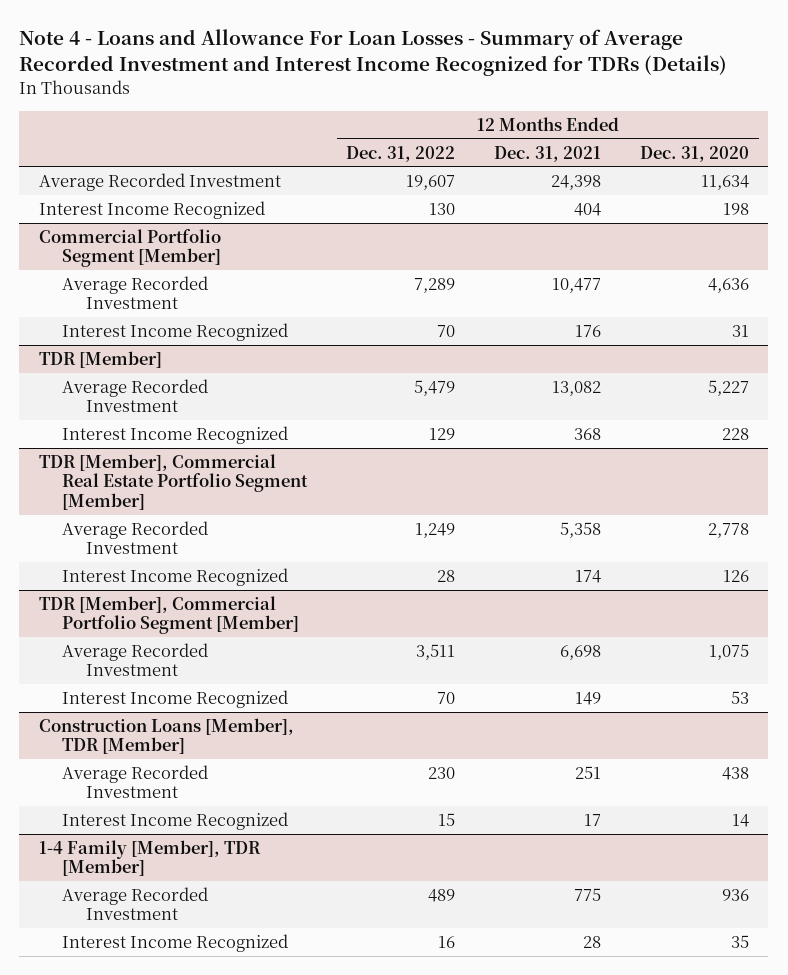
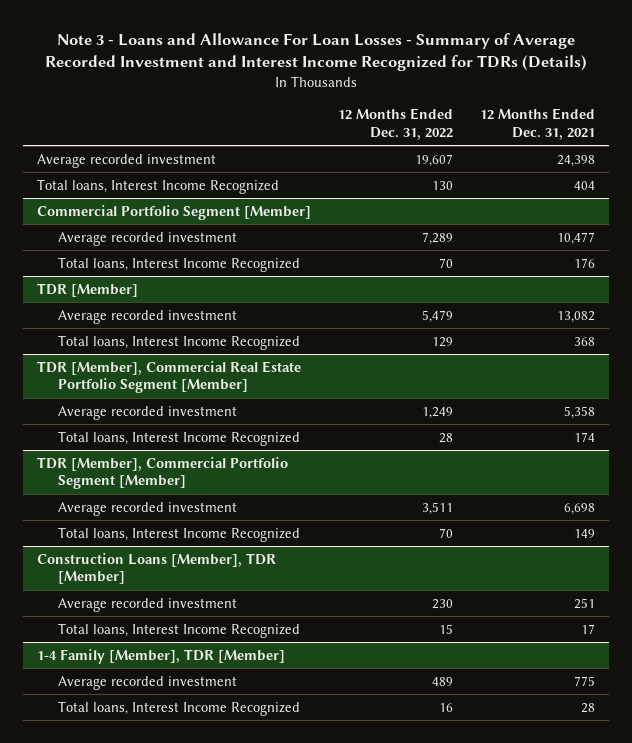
[19,29,728,77] Note 4 - Loans and Allowance For Loan Losses - Summary of Average Recorded Investment and Interest Income Recognized for TDRs (Details) -> [45,33,588,72] Note 3 - Loans and Allowance For Loan Losses - Summary of Average Recorded Investment and Interest Income Recognized for TDRs (Details)
[639,145,749,162] Dec. 31, 2020 -> none
[38,172,281,191] Average Recorded Investment -> [36,153,216,168] Average recorded investment
[38,200,265,219] Interest Income Recognized -> [36,178,279,194] Total loans, Interest Income Recognized
[62,275,209,310] Average Recorded Investment -> [58,231,238,246] Average recorded investment
[62,322,289,341] Interest Income Recognized -> [58,256,301,272] Total loans, Interest Income Recognized
[62,378,209,413] Average Recorded Investment -> [58,309,238,324] Average recorded investment
[62,425,289,444] Interest Income Recognized -> [58,334,301,350] Total loans, Interest Income Recognized
[62,520,209,555] Average Recorded Investment -> [58,405,238,420] Average recorded investment
[62,567,289,586] Interest Income Recognized -> [58,430,301,446] Total loans, Interest Income Recognized
[62,642,209,677] Average Recorded Investment -> [58,501,238,516] Average recorded investment
[62,689,289,708] Interest Income Recognized -> [58,526,301,542] Total loans, Interest Income Recognized
[62,764,209,799] Average Recorded Investment -> [58,597,238,612] Average recorded investment
[62,811,289,830] Interest Income Recognized -> [58,622,301,638] Total loans, Interest Income Recognized
[62,886,209,921] Average Recorded Investment -> [58,675,238,690] Average recorded investment
[62,933,289,952] Interest Income Recognized -> [58,700,301,716] Total loans, Interest Income Recognized

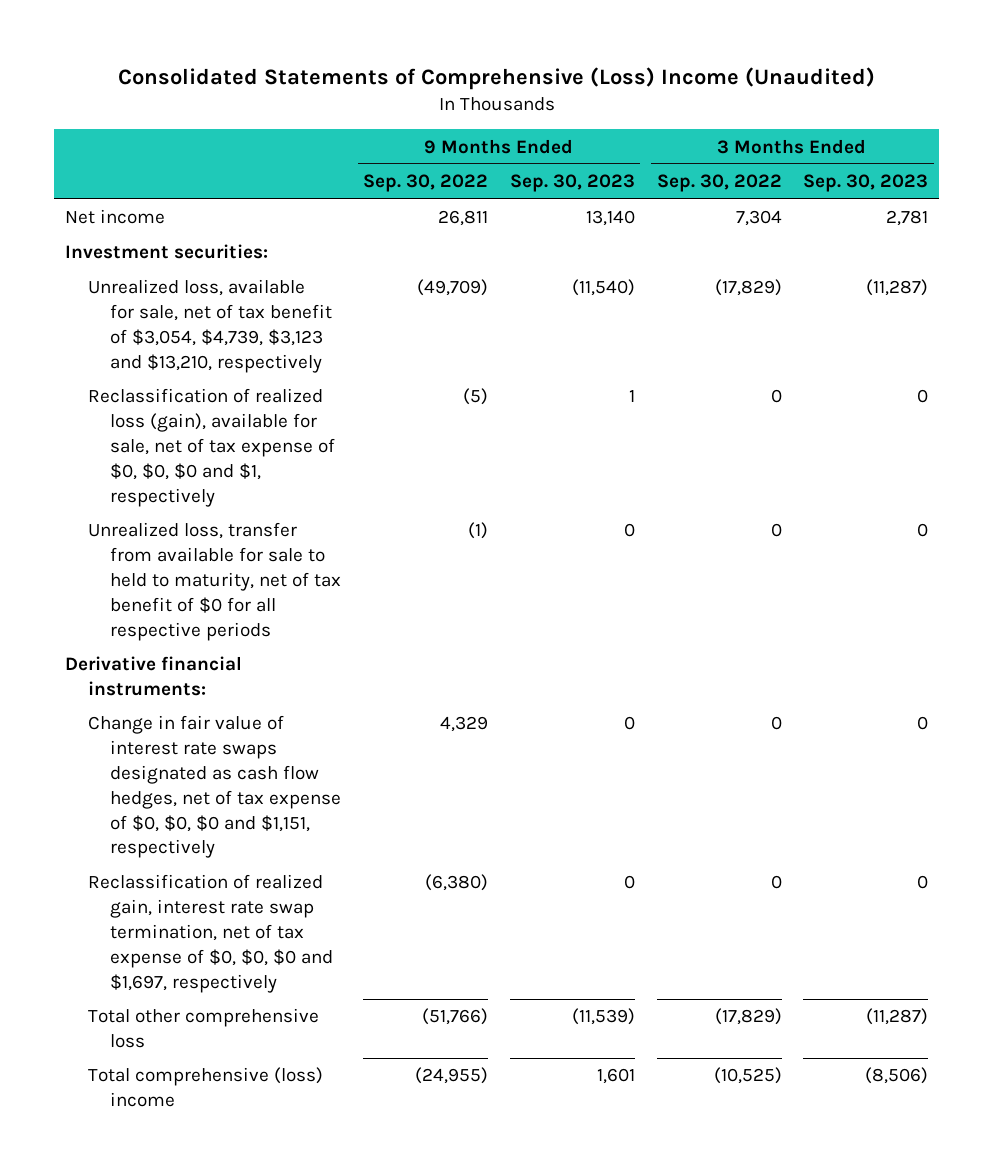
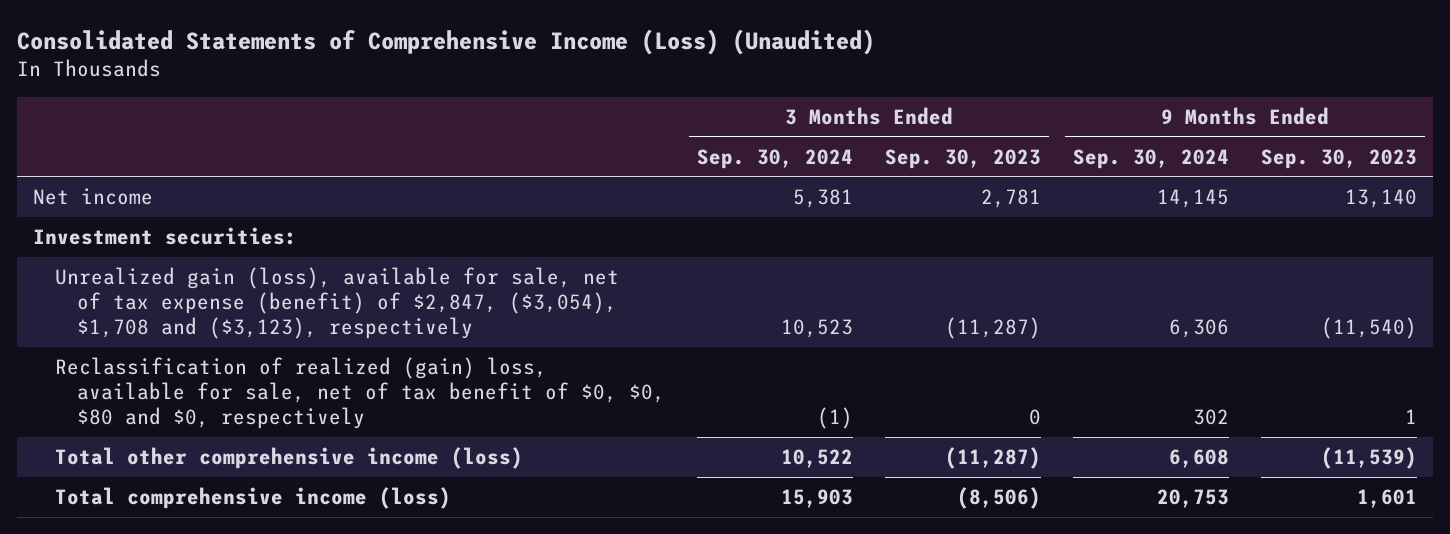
[117,67,875,91] Consolidated Statements of Comprehensive (Loss) Income (Unaudited) -> [16,28,875,55] Consolidated Statements of Comprehensive Income (Loss) (Unaudited)
[362,174,488,193] Sep. 30, 2022 -> none
[656,174,782,193] Sep. 30, 2022 -> none
none -> [697,148,854,169] Sep. 30, 2024
none -> [1073,148,1230,169] Sep. 30, 2024
[87,522,342,641] Unrealized loss, transfer from available for sale to held to maturity, net of tax benefit of $0 for all respective periods -> none
[65,656,243,697] Derivative financial instruments: -> none
[87,715,342,859] Change in fair value of interest rate swaps designated as cash flow hedges, net of tax expense of $0, $0, $0 and $1,151, respectively -> none
[87,874,334,993] Reclassification of realized gain, interest rate swap termination, net of tax expense of $0, $0, $0 and $1,697, respectively -> none
[87,279,333,373] Unrealized loss, available for sale, net of tax benefit of $3,054, $4,739, $3,123 and $13,210, respectively -> [55,267,620,339] Unrealized gain (loss), available for sale, net of tax expense (benefit) of $2,847, ($3,054), $1,708 and ($3,123), respectively
[87,388,336,507] Reclassification of realized loss (gain), available for sale, net of tax expense of $0, $0, $0 and $1, respectively -> [55,357,666,429] Reclassification of realized (gain) loss, available for sale, net of tax benefit of $0, $0, $80 and $0, respectively
[87,1008,319,1049] Total other comprehensive loss -> [55,447,524,470] Total other comprehensive income (loss)
[87,1067,323,1108] Total comprehensive (loss) income -> [55,487,452,510] Total comprehensive income (loss)

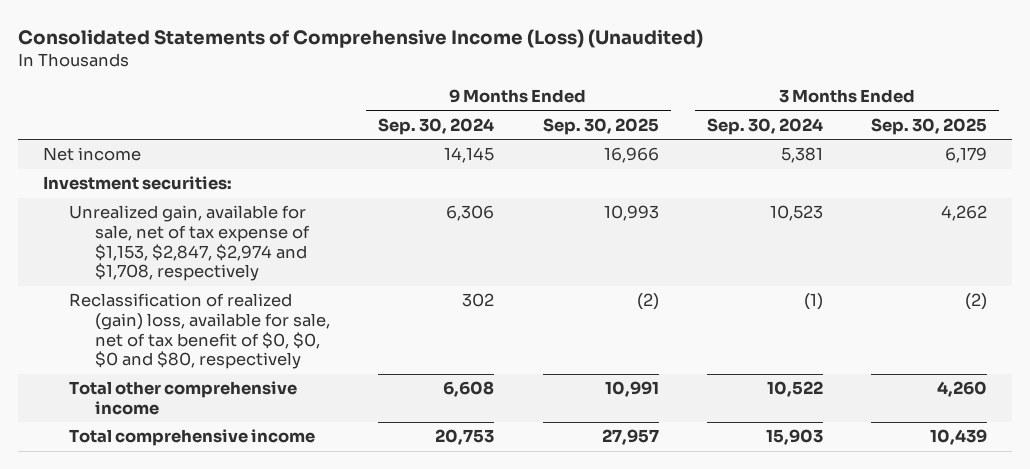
[885,148,1042,169] Sep. 30, 2023 -> none
[1261,148,1418,169] Sep. 30, 2023 -> none
none -> [542,117,659,135] Sep. 30, 2025
none -> [871,117,988,135] Sep. 30, 2025
[55,267,620,339] Unrealized gain (loss), available for sale, net of tax expense (benefit) of $2,847, ($3,054), $1,708 and ($3,123), respectively -> [68,205,310,282] Unrealized gain, available for sale, net of tax expense of $1,153, $2,847, $2,974 and $1,708, respectively
[55,357,666,429] Reclassification of realized (gain) loss, available for sale, net of tax benefit of $0, $0, $80 and $0, respectively -> [68,293,330,370] Reclassification of realized (gain) loss, available for sale, net of tax benefit of $0, $0, $0 and $80, respectively
[55,447,524,470] Total other comprehensive income (loss) -> [68,381,297,415] Total other comprehensive income
[55,487,452,510] Total comprehensive income (loss) -> [68,429,315,447] Total comprehensive income

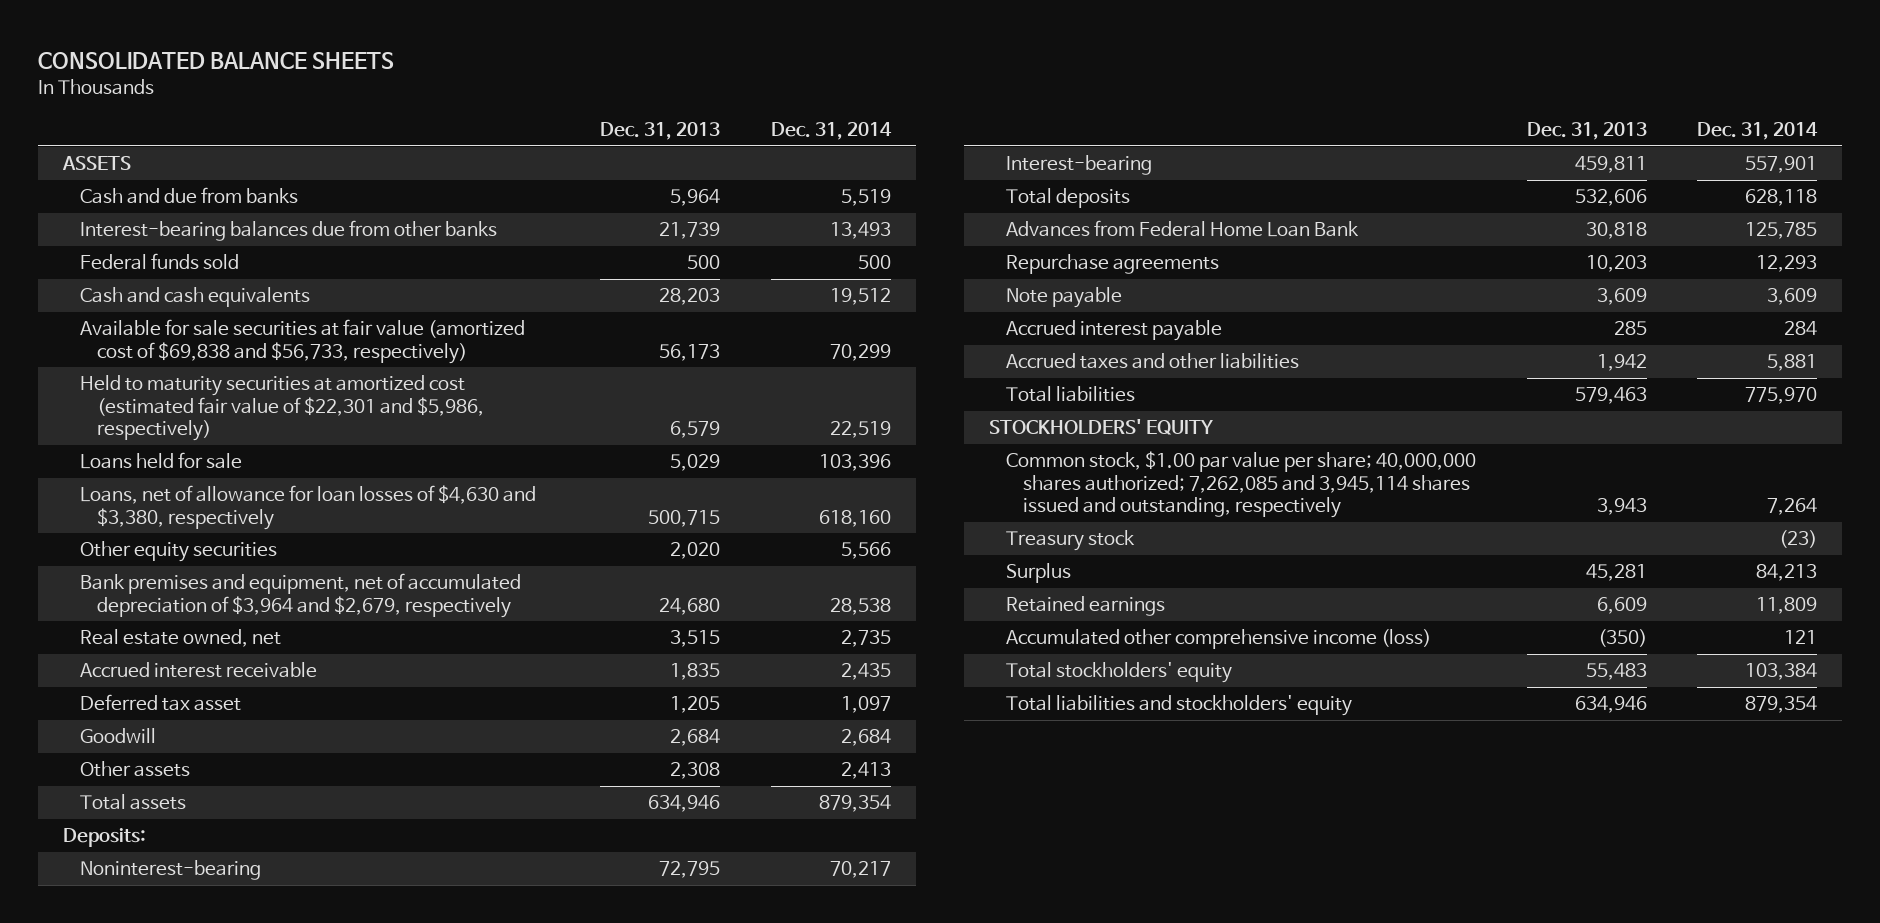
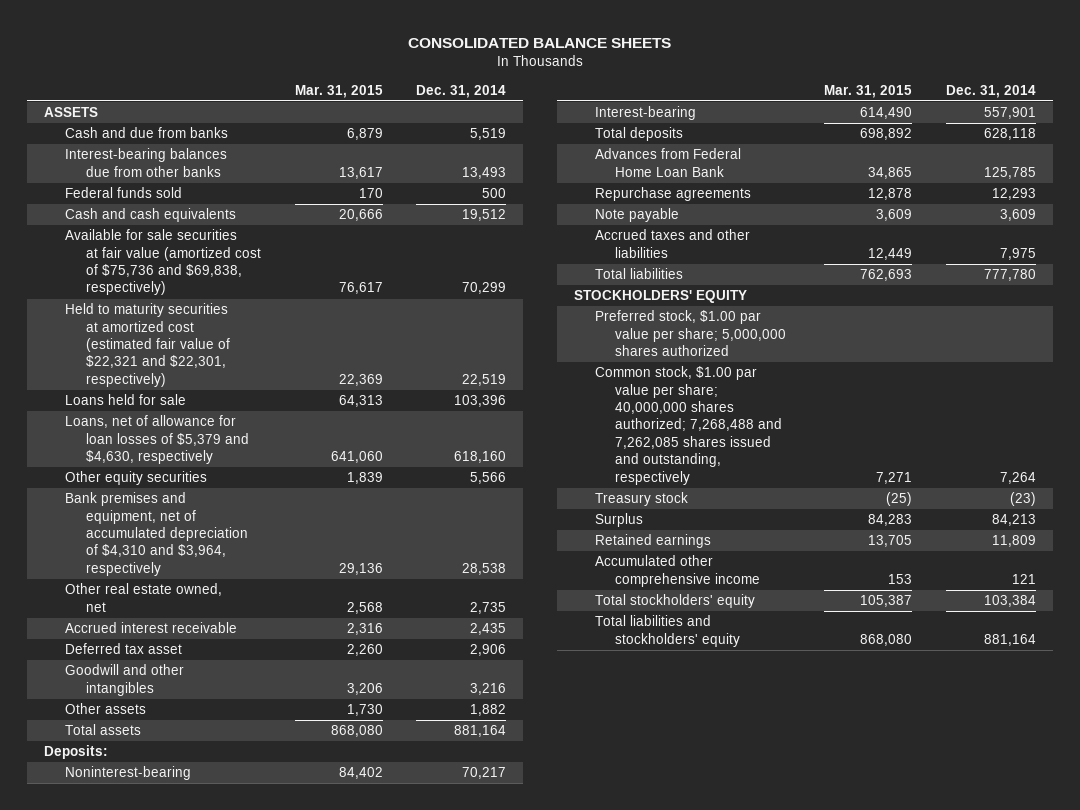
[600,122,721,141] Dec. 31, 2013 -> none
none -> [294,84,383,98] Mar. 31, 2015
[79,319,525,364] Available for sale securities at fair value (amortized cost of $69,838 and $56,733, respectively) -> [64,229,261,296] Available for sale securities at fair value (amortized cost of $75,736 and $69,838, respectively)
[79,375,484,442] Held to maturity securities at amortized cost (estimated fair value of $22,301 and $5,986, respectively) -> [64,303,230,387] Held to maturity securities at amortized cost (estimated fair value of $22,321 and $22,301, respectively)
[79,485,536,530] Loans, net of allowance for loan losses of $4,630 and $3,380, respectively -> [64,415,249,465] Loans, net of allowance for loan losses of $5,379 and $4,630, respectively
[79,573,521,618] Bank premises and equipment, net of accumulated depreciation of $3,964 and $2,679, respectively -> [64,492,248,576] Bank premises and equipment, net of accumulated depreciation of $4,310 and $3,964, respectively
[79,629,281,648] Real estate owned, net -> [64,583,222,612] Other real estate owned, net
[79,728,156,744] Goodwill -> none
[840,696,891,714] 1,097 -> [470,644,507,657] 2,906
none -> [64,664,184,696] Goodwill and other intangibles
[840,762,891,780] 2,413 -> [470,704,507,717] 1,882
[818,795,891,813] 879,354 -> [454,725,507,738] 881,164
[1006,320,1223,342] Accrued interest payable -> none
[1767,354,1818,372] 5,881 -> [999,247,1036,260] 7,975
[1745,387,1818,405] 775,970 -> [983,269,1036,282] 777,780
none -> [594,310,787,357] Preferred stock, $1.00 par value per share; 5,000,000 shares authorized
[1006,451,1477,519] Common stock, $1.00 par value per share; 40,000,000 shares authorized; 7,262,085 and 3,945,114 shares issued and outstanding, respectively -> [594,366,783,485] Common stock, $1.00 par value per share; 40,000,000 shares authorized; 7,268,488 and 7,262,085 shares issued and outstanding, respectively
[1006,629,1432,650] Accumulated other comprehensive income (loss) -> [594,555,761,587] Accumulated other comprehensive income
[1745,696,1818,714] 879,354 -> [983,633,1036,646] 881,164

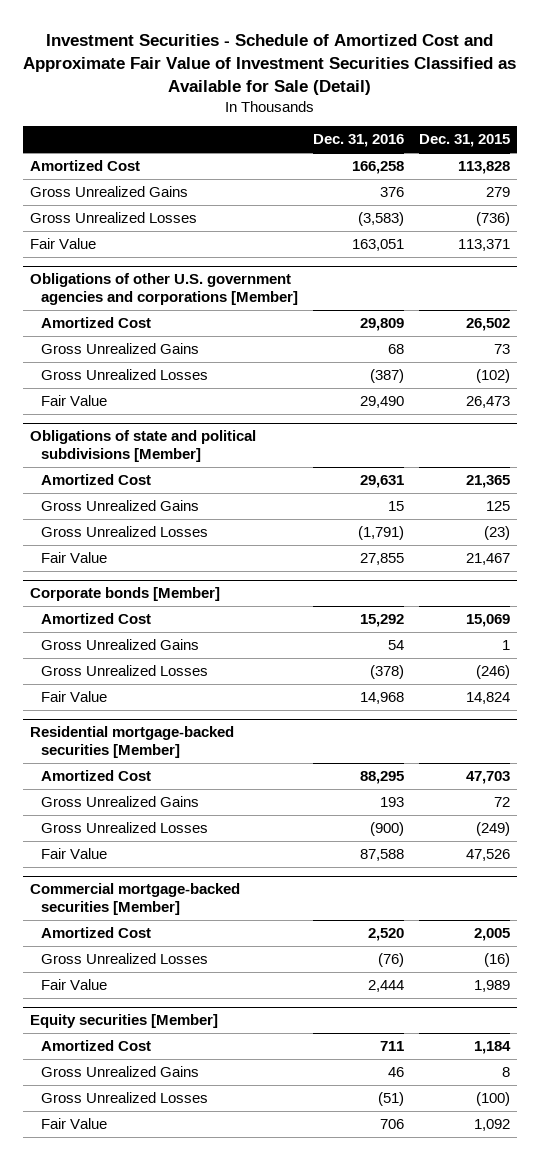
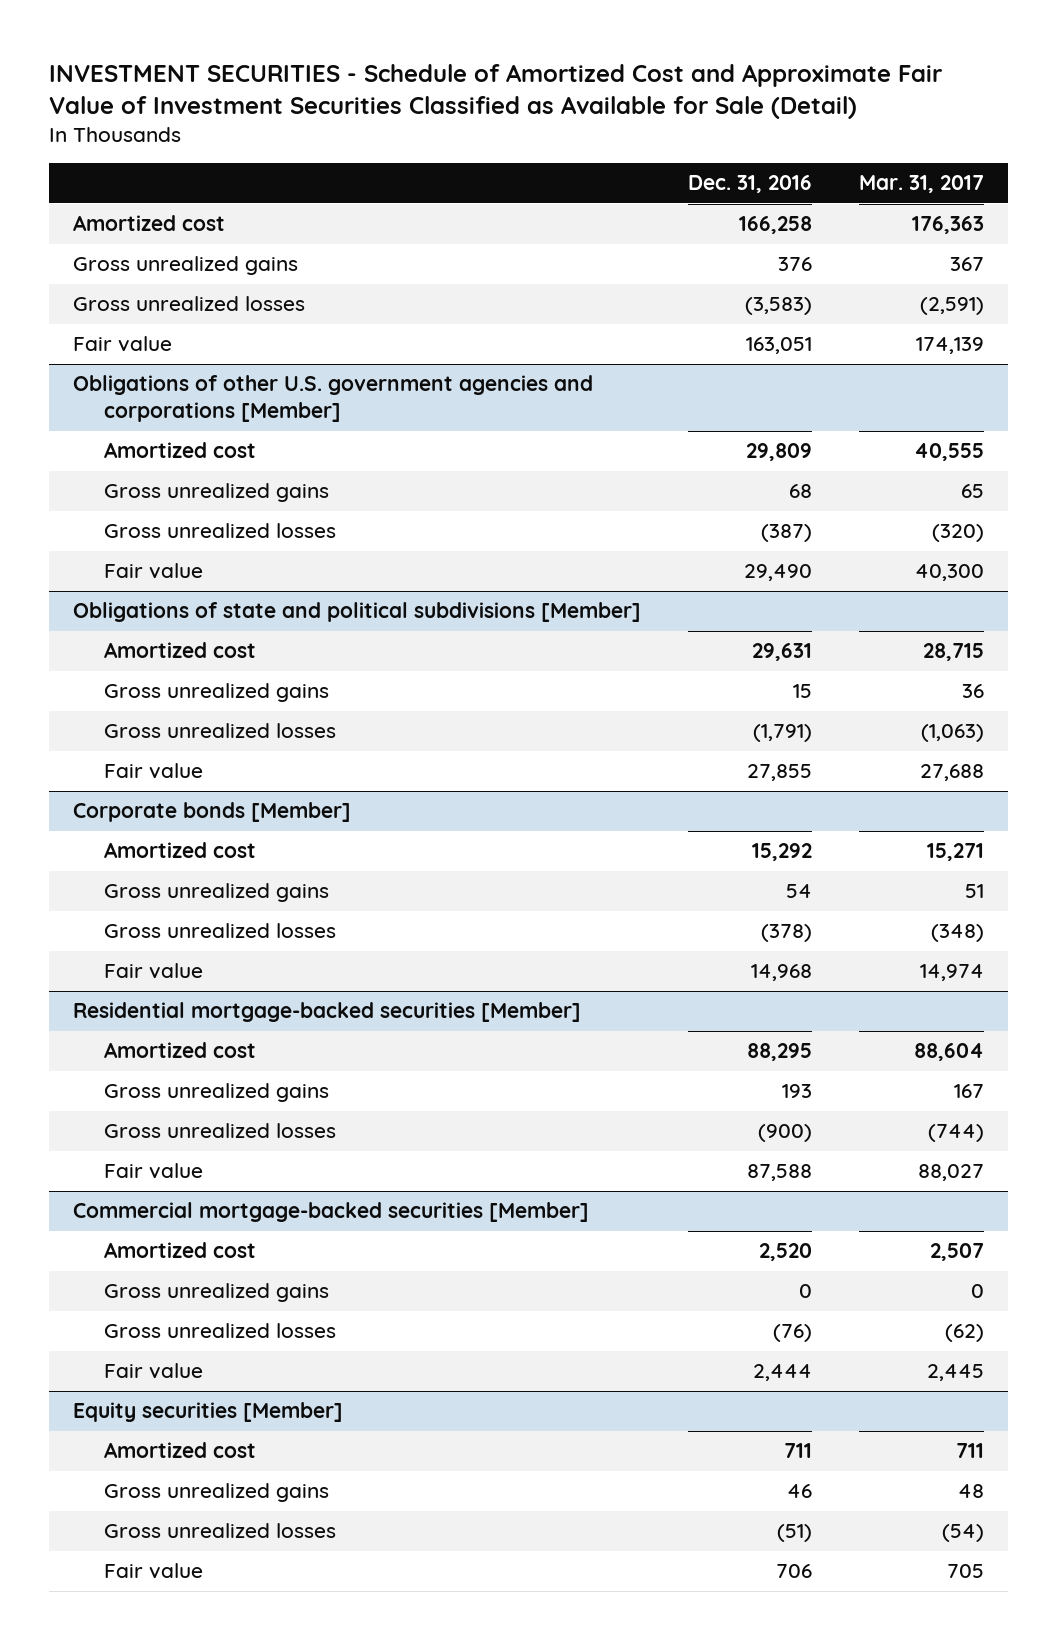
[23,33,517,95] Investment Securities - Schedule of Amortized Cost and Approximate Fair Value of Investment Securities Classified as Available for Sale (Detail) -> [49,63,943,119] INVESTMENT SECURITIES - Schedule of Amortized Cost and Approximate Fair Value of Investment Securities Classified as Available for Sale (Detail)
[418,134,510,148] Dec. 31, 2015 -> none
none -> [859,175,985,194] Mar. 31, 2017
[30,159,141,171] Amortized Cost -> [72,215,225,232] Amortized cost
[30,185,189,197] Gross Unrealized Gains -> [72,256,298,276] Gross unrealized gains
[30,211,198,223] Gross Unrealized Losses -> [72,296,305,312] Gross unrealized losses
[30,237,97,249] Fair Value -> [72,336,172,353] Fair value
[41,316,152,328] Amortized Cost -> [104,442,257,459] Amortized cost
[41,342,200,354] Gross Unrealized Gains -> [104,483,330,503] Gross unrealized gains
[41,368,209,380] Gross Unrealized Losses -> [104,523,337,539] Gross unrealized losses
[41,394,108,406] Fair Value -> [104,563,204,580] Fair value
[41,473,152,485] Amortized Cost -> [104,642,257,659] Amortized cost
[41,499,200,511] Gross Unrealized Gains -> [104,683,330,703] Gross unrealized gains
[41,525,209,537] Gross Unrealized Losses -> [104,723,337,739] Gross unrealized losses
[41,551,108,563] Fair Value -> [104,763,204,780] Fair value
[41,612,152,624] Amortized Cost -> [104,842,257,859] Amortized cost
[41,638,200,650] Gross Unrealized Gains -> [104,883,330,903] Gross unrealized gains
[41,664,209,676] Gross Unrealized Losses -> [104,923,337,939] Gross unrealized losses
[41,690,108,702] Fair Value -> [104,963,204,980] Fair value
[41,769,152,781] Amortized Cost -> [104,1042,257,1059] Amortized cost
[41,795,200,807] Gross Unrealized Gains -> [104,1083,330,1103] Gross unrealized gains
[41,821,209,833] Gross Unrealized Losses -> [104,1123,337,1139] Gross unrealized losses
[41,847,108,859] Fair Value -> [104,1163,204,1180] Fair value
[41,926,152,938] Amortized Cost -> [104,1242,257,1259] Amortized cost
none -> [104,1283,330,1303] Gross unrealized gains
[41,952,209,964] Gross Unrealized Losses -> [104,1323,337,1339] Gross unrealized losses
[41,978,108,990] Fair Value -> [104,1363,204,1380] Fair value
[41,1039,152,1051] Amortized Cost -> [104,1442,257,1459] Amortized cost
[41,1065,200,1077] Gross Unrealized Gains -> [104,1483,330,1503] Gross unrealized gains
[41,1091,209,1103] Gross Unrealized Losses -> [104,1523,337,1539] Gross unrealized losses
[41,1117,108,1129] Fair Value -> [104,1563,204,1580] Fair value

